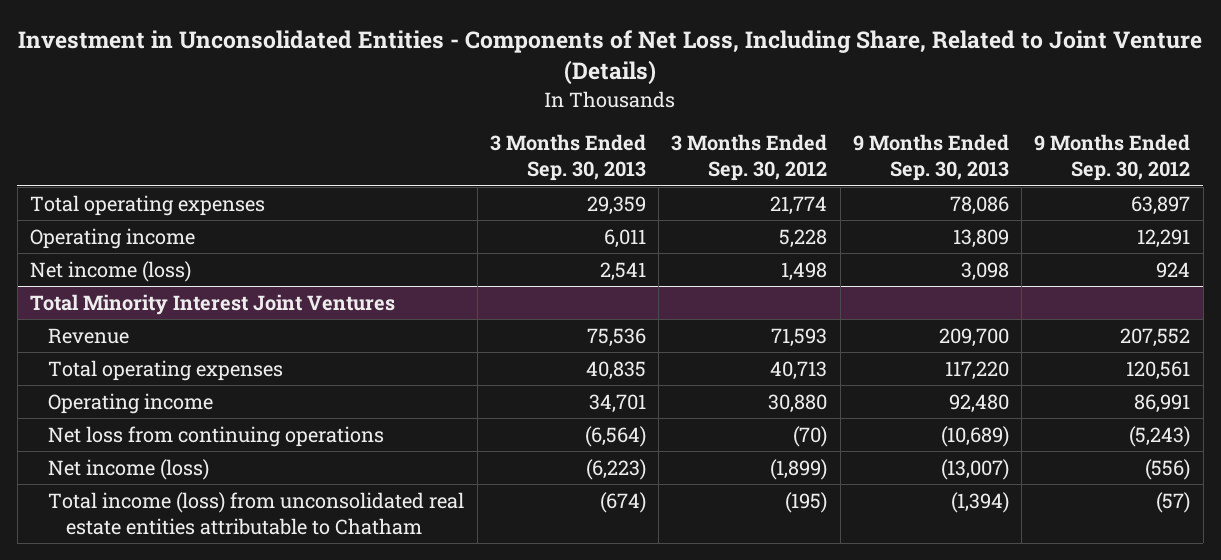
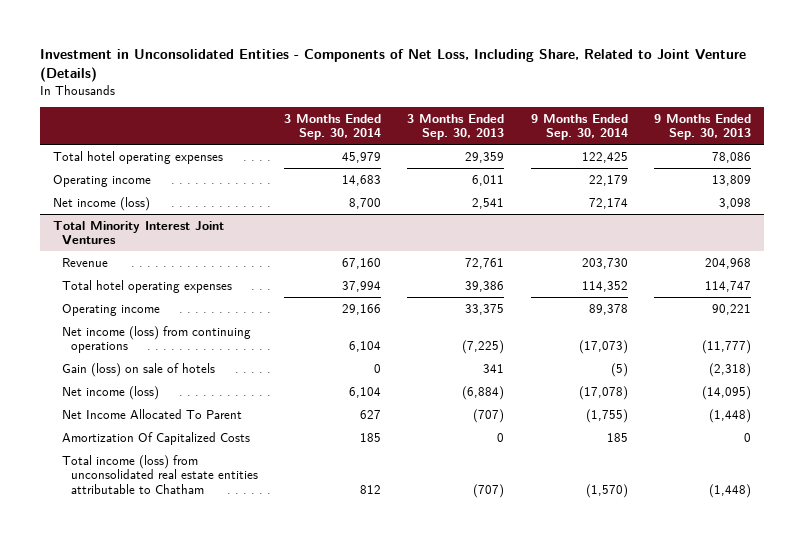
[671,134,828,182] 3 Months Ended Sep. 30, 2012 -> none
[1034,134,1191,182] 9 Months Ended Sep. 30, 2012 -> none
none -> [283,113,381,141] 3 Months Ended Sep. 30, 2014
none -> [530,113,628,141] 9 Months Ended Sep. 30, 2014
[30,194,266,216] Total operating expenses -> [52,150,223,164] Total hotel operating expenses
[586,327,646,347] 75,536 -> [465,257,505,269] 72,761
[938,327,1009,347] 209,700 -> [704,257,751,269] 204,968
[48,359,284,381] Total operating expenses -> [61,279,232,293] Total hotel operating expenses
[585,360,646,380] 40,835 -> [465,280,505,292] 39,386
[944,360,1009,380] 117,220 -> [704,280,751,292] 114,747
[588,393,646,413] 34,701 -> [465,303,505,315] 33,375
[948,393,1009,413] 92,480 -> [711,303,751,315] 90,221
[48,425,385,447] Net loss from continuing operations -> [61,325,251,354] Net income (loss) from continuing operations
[584,425,646,447] (6,564) -> [462,340,505,355] (7,225)
[940,425,1009,447] (10,689) -> [701,340,751,355] (11,777)
none -> [61,362,215,377] Gain (loss) on sale of hotels
[585,458,646,480] (6,223) -> [462,385,505,400] (6,884)
[940,458,1009,480] (13,007) -> [701,385,751,400] (14,095)
none -> [61,408,242,419] Net Income Allocated To Parent
none -> [61,431,250,445] Amortization Of Capitalized Costs
[599,491,646,513] (674) -> [473,483,505,498] (707)
[950,491,1009,513] (1,394) -> [708,483,751,498] (1,448)

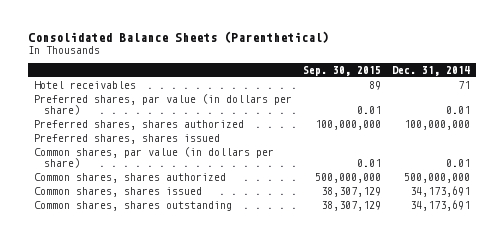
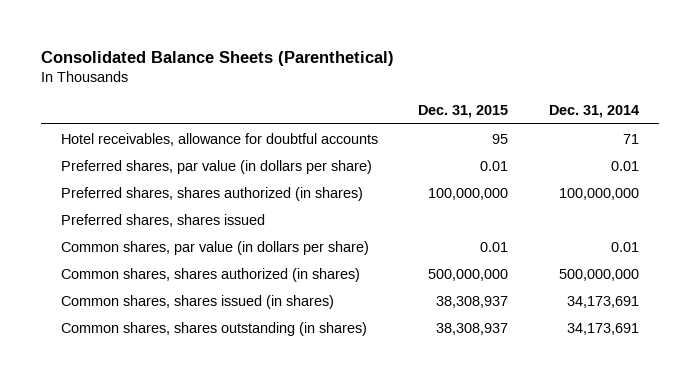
[303,65,382,76] Sep. 30, 2015 -> none
none -> [418,105,509,119] Dec. 31, 2015
[33,80,136,89] Hotel receivables -> [60,132,378,146] Hotel receivables, allowance for doubtful accounts
[33,119,244,130] Preferred shares, shares authorized -> [60,186,363,201] Preferred shares, shares authorized (in shares)
[33,172,226,183] Common shares, shares authorized -> [60,267,360,282] Common shares, shares authorized (in shares)
[33,186,202,197] Common shares, shares issued -> [60,294,334,309] Common shares, shares issued (in shares)
[33,200,232,211] Common shares, shares outstanding -> [60,321,367,336] Common shares, shares outstanding (in shares)

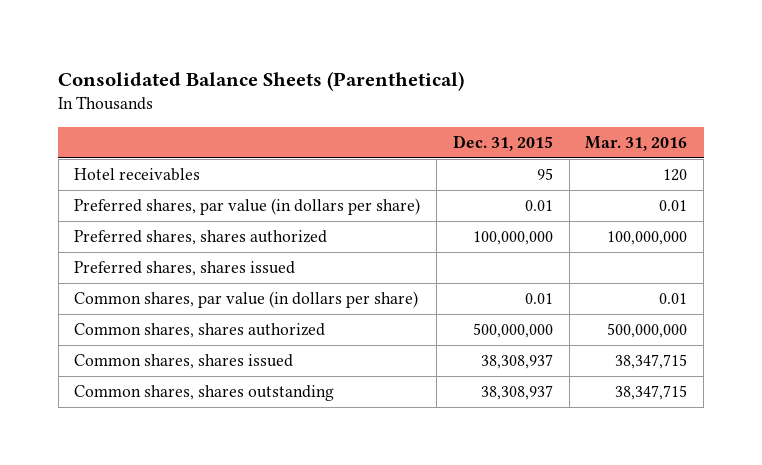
[548,105,639,119] Dec. 31, 2014 -> none
none -> [585,136,688,152] Mar. 31, 2016
[60,132,378,146] Hotel receivables, allowance for doubtful accounts -> [74,168,201,182] Hotel receivables
[60,186,363,201] Preferred shares, shares authorized (in shares) -> [74,230,328,246] Preferred shares, shares authorized
[60,267,360,282] Common shares, shares authorized (in shares) -> [74,323,326,339] Common shares, shares authorized
[60,294,334,309] Common shares, shares issued (in shares) -> [74,354,294,370] Common shares, shares issued
[60,321,367,336] Common shares, shares outstanding (in shares) -> [74,385,335,402] Common shares, shares outstanding

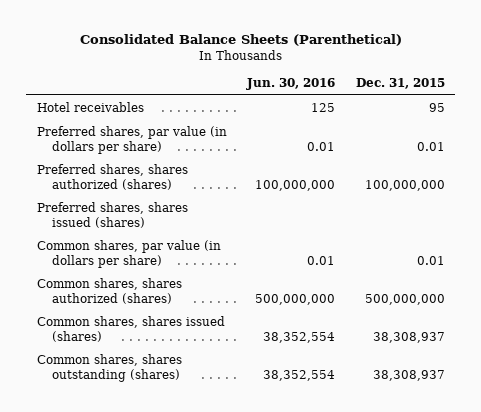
[585,136,688,152] Mar. 31, 2016 -> none
none -> [246,78,336,91] Jun. 30, 2016
[74,230,328,246] Preferred shares, shares authorized -> [36,164,188,190] Preferred shares, shares authorized (shares)
[74,261,296,277] Preferred shares, shares issued -> [36,202,188,228] Preferred shares, shares issued (shares)
[74,323,326,339] Common shares, shares authorized -> [36,278,182,304] Common shares, shares authorized (shares)
[74,354,294,370] Common shares, shares issued -> [36,316,225,342] Common shares, shares issued (shares)
[74,385,335,402] Common shares, shares outstanding -> [36,354,182,382] Common shares, shares outstanding (shares)

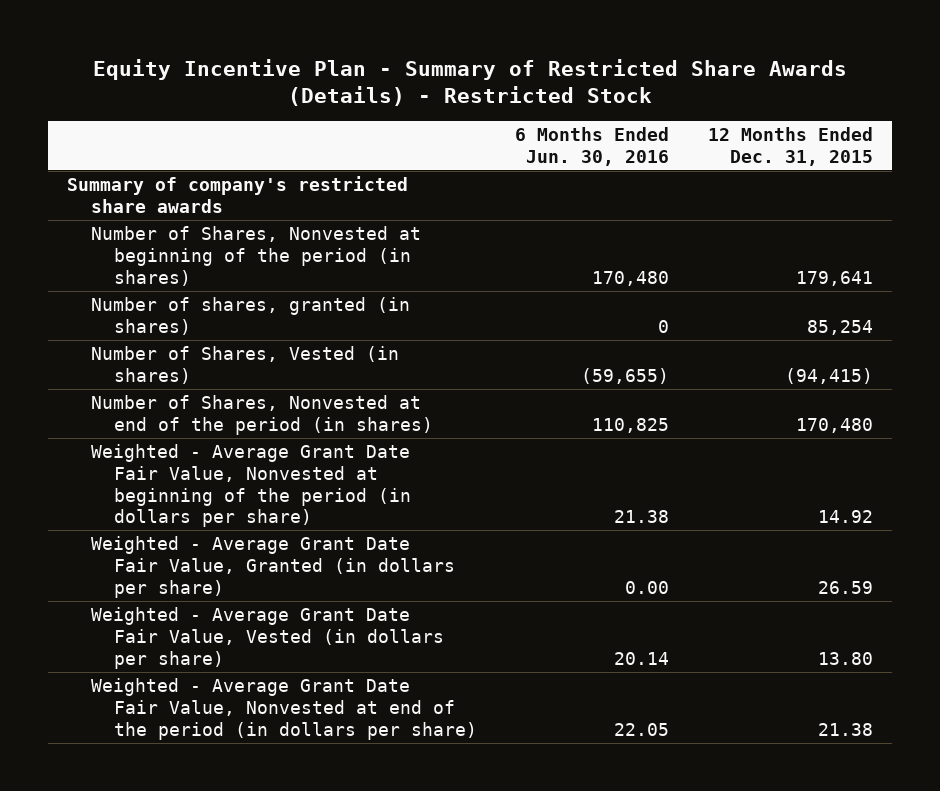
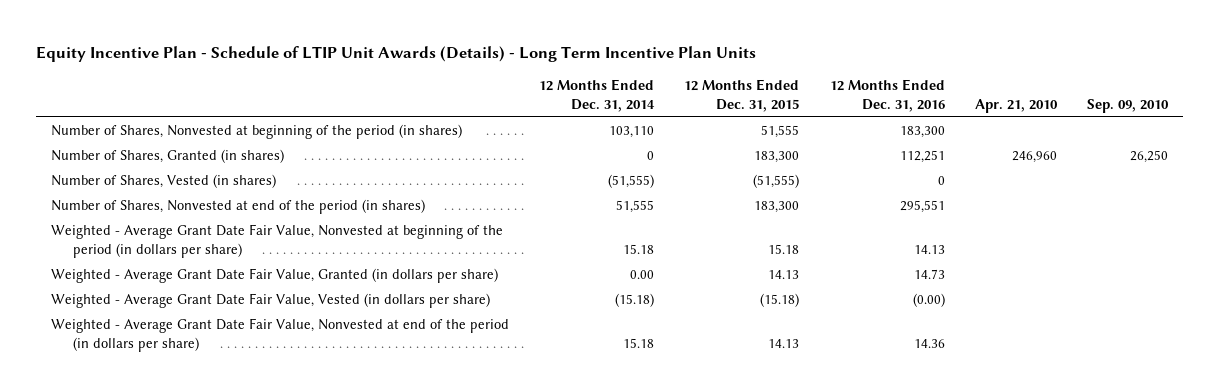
[92,58,847,107] Equity Incentive Plan - Summary of Restricted Share Awards (Details) - Restricted Stock -> [35,46,756,63] Equity Incentive Plan - Schedule of LTIP Unit Awards (Details) - Long Term Incentive Plan Units
[515,126,670,166] 6 Months Ended Jun. 30, 2016 -> none
none -> [539,79,656,112] 12 Months Ended Dec. 31, 2014
none -> [829,79,945,112] 12 Months Ended Dec. 31, 2016
none -> [974,98,1058,113] Apr. 21, 2010
none -> [1087,98,1170,113] Sep. 09, 2010
[67,175,409,213] Summary of company's restricted share awards -> none
[795,270,873,286] 179,641 -> [761,125,800,139] 51,555
[90,296,410,335] Number of shares, granted (in shares) -> [51,149,285,164] Number of Shares, Granted (in shares)
[806,319,873,335] 85,254 -> [754,151,800,164] 183,300
[784,367,873,384] (94,415) -> [753,174,800,189] (51,555)
[795,417,873,433] 170,480 -> [754,201,800,214] 183,300
[817,510,873,524] 14.92 -> [768,243,800,254] 15.18
[817,580,873,594] 26.59 -> [768,270,800,280] 14.13
[817,651,873,665] 13.80 -> [760,293,800,308] (15.18)
[817,722,873,736] 21.38 -> [768,338,800,348] 14.13

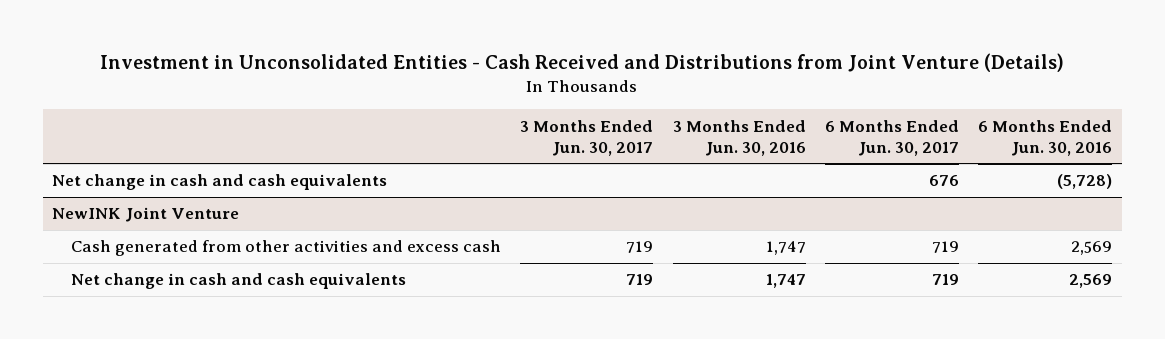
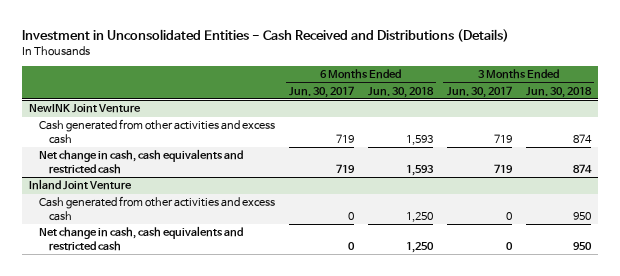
[100,53,1065,73] Investment in Unconsolidated Entities - Cash Received and Distributions from Joint Venture (Details) -> [22,28,510,42] Investment in Unconsolidated Entities - Cash Received and Distributions (Details)
[672,119,806,156] 3 Months Ended Jun. 30, 2016 -> none
[978,119,1113,156] 6 Months Ended Jun. 30, 2016 -> none
none -> [367,86,434,98] Jun. 30, 2018
none -> [525,86,592,98] Jun. 30, 2018
[52,174,388,191] Net change in cash and cash equivalents -> none
[70,273,406,290] Net change in cash and cash equivalents -> [39,149,244,174] Net change in cash, cash equivalents and restricted cash
none -> [29,179,133,191] Inland Joint Venture
none -> [39,196,276,221] Cash generated from other activities and excess cash
none -> [39,226,244,251] Net change in cash, cash equivalents and restricted cash

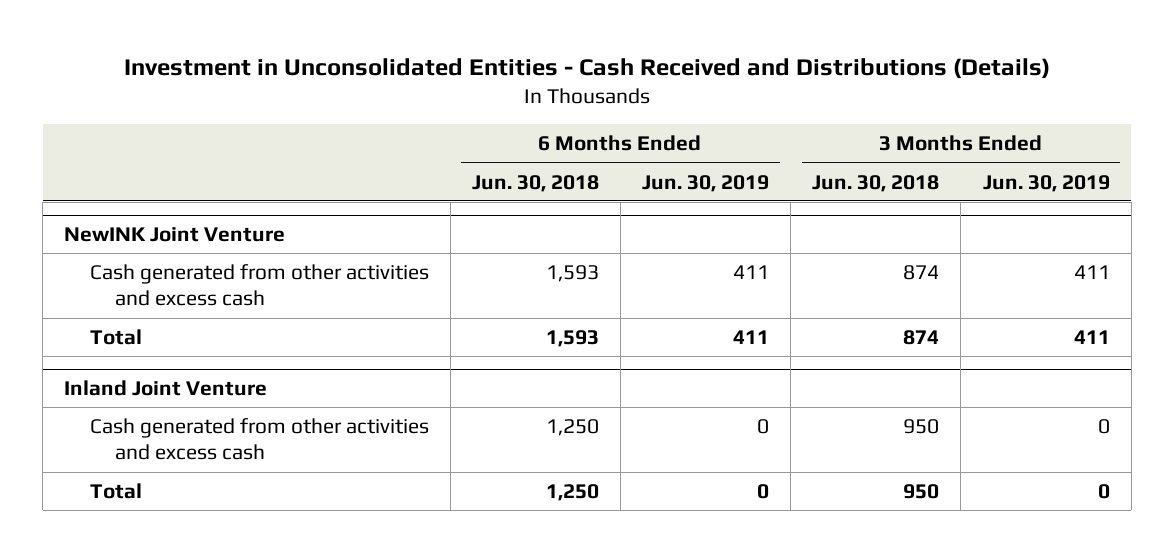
[289,85,355,98] Jun. 30, 2017 -> none
[446,85,512,98] Jun. 30, 2017 -> none
none -> [642,174,770,192] Jun. 30, 2019
none -> [982,174,1110,192] Jun. 30, 2019
[39,149,244,174] Net change in cash, cash equivalents and restricted cash -> [89,328,142,345] Total
[39,226,244,251] Net change in cash, cash equivalents and restricted cash -> [89,482,142,499] Total

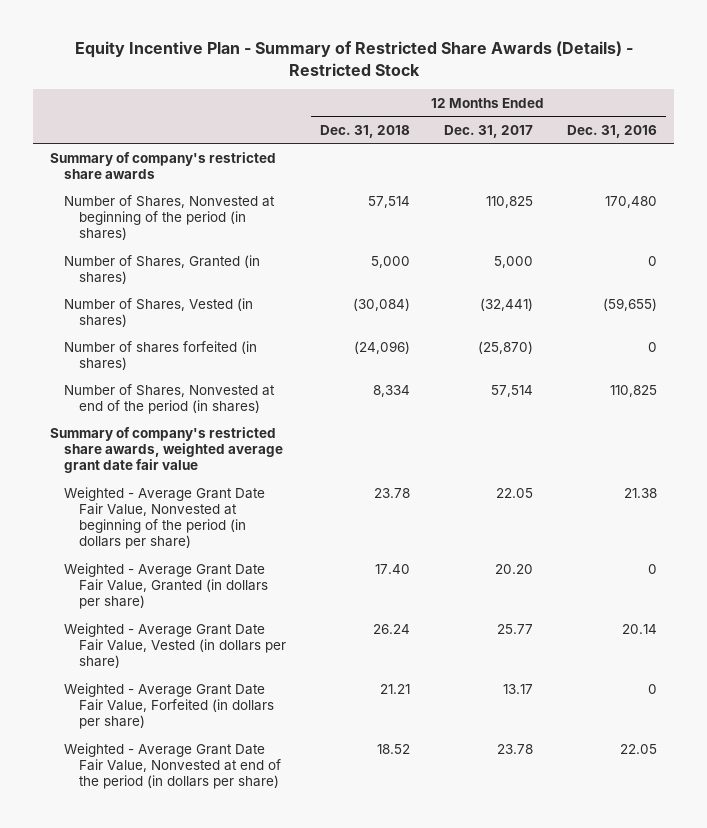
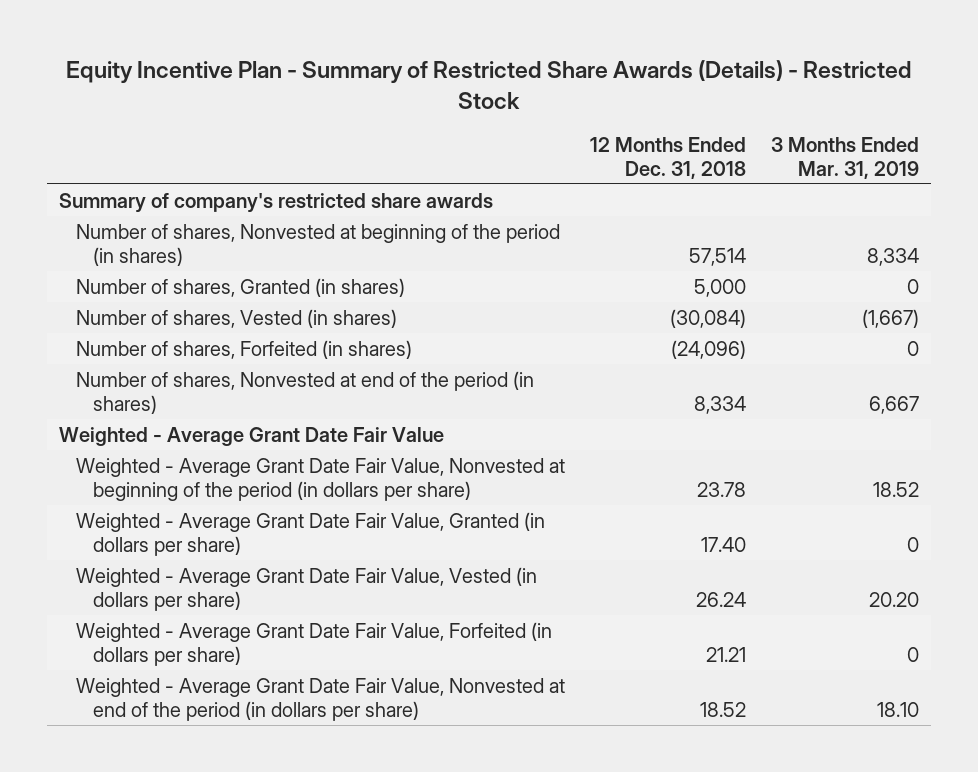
[443,124,533,138] Dec. 31, 2017 -> none
[567,124,658,138] Dec. 31, 2016 -> none
none -> [770,136,919,179] 3 Months Ended Mar. 31, 2019
[64,194,276,241] Number of Shares, Nonvested at beginning of the period (in shares) -> [76,223,561,266] Number of shares, Nonvested at beginning of the period (in shares)
[64,254,261,284] Number of Shares, Granted (in shares) -> [76,277,406,297] Number of shares, Granted (in shares)
[64,297,254,327] Number of Shares, Vested (in shares) -> [76,308,398,328] Number of shares, Vested (in shares)
[64,340,258,370] Number of shares forfeited (in shares) -> [76,339,413,359] Number of shares, Forfeited (in shares)
[64,383,276,414] Number of Shares, Nonvested at end of the period (in shares) -> [76,370,535,414] Number of shares, Nonvested at end of the period (in shares)
[50,426,284,474] Summary of company's restricted share awards, weighted average grant date fair value -> [59,426,445,446] Weighted - Average Grant Date Fair Value

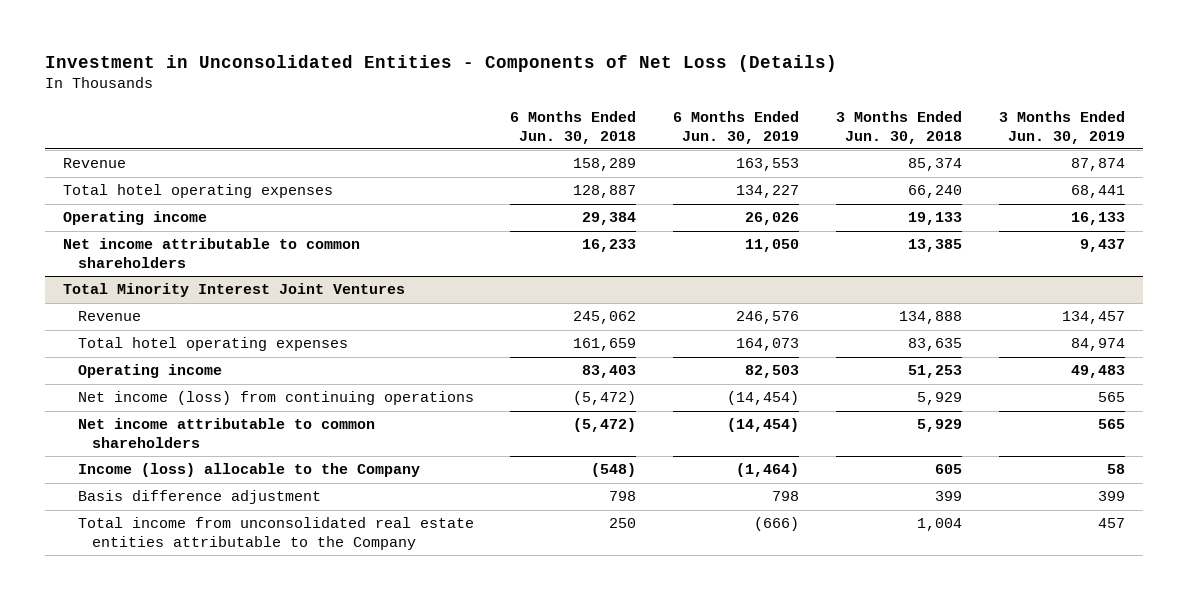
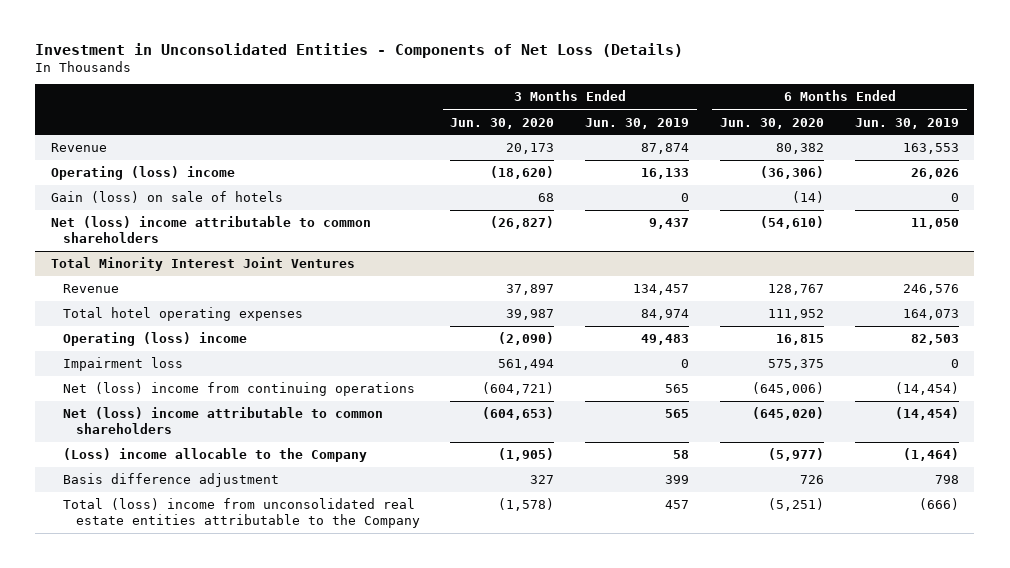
[510,110,637,144] 6 Months Ended Jun. 30, 2018 -> none
[835,110,962,144] 3 Months Ended Jun. 30, 2018 -> none
none -> [450,117,555,129] Jun. 30, 2020
none -> [720,117,825,129] Jun. 30, 2020
[62,184,333,199] Total hotel operating expenses -> none
[62,211,207,226] Operating income -> [50,166,235,181] Operating (loss) income
none -> [50,191,283,204] Gain (loss) on sale of hotels
[62,238,360,269] Net income attributable to common shareholders -> [50,216,371,243] Net (loss) income attributable to common shareholders
[77,364,222,379] Operating income -> [63,332,248,347] Operating (loss) income
none -> [63,357,184,372] Impairment loss
[77,391,474,406] Net income (loss) from continuing operations -> [63,382,416,397] Net (loss) income from continuing operations
[77,418,375,449] Net income attributable to common shareholders -> [63,407,384,434] Net (loss) income attributable to common shareholders
[77,463,420,478] Income (loss) allocable to the Company -> [63,448,368,463] (Loss) income allocable to the Company
[77,517,474,551] Total income from unconsolidated real estate entities attributable to the Company -> [63,498,420,528] Total (loss) income from unconsolidated real estate entities attributable to the Company

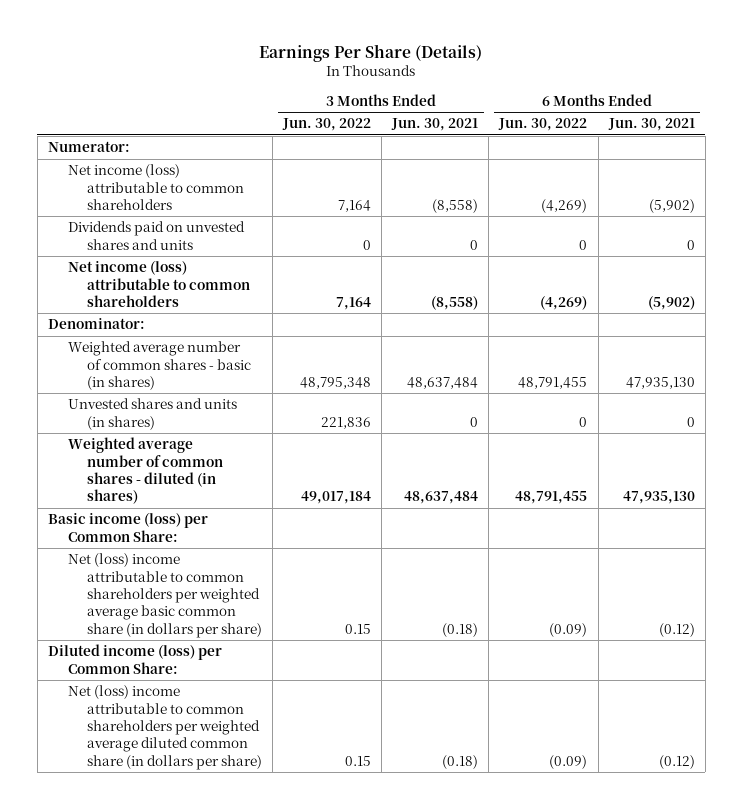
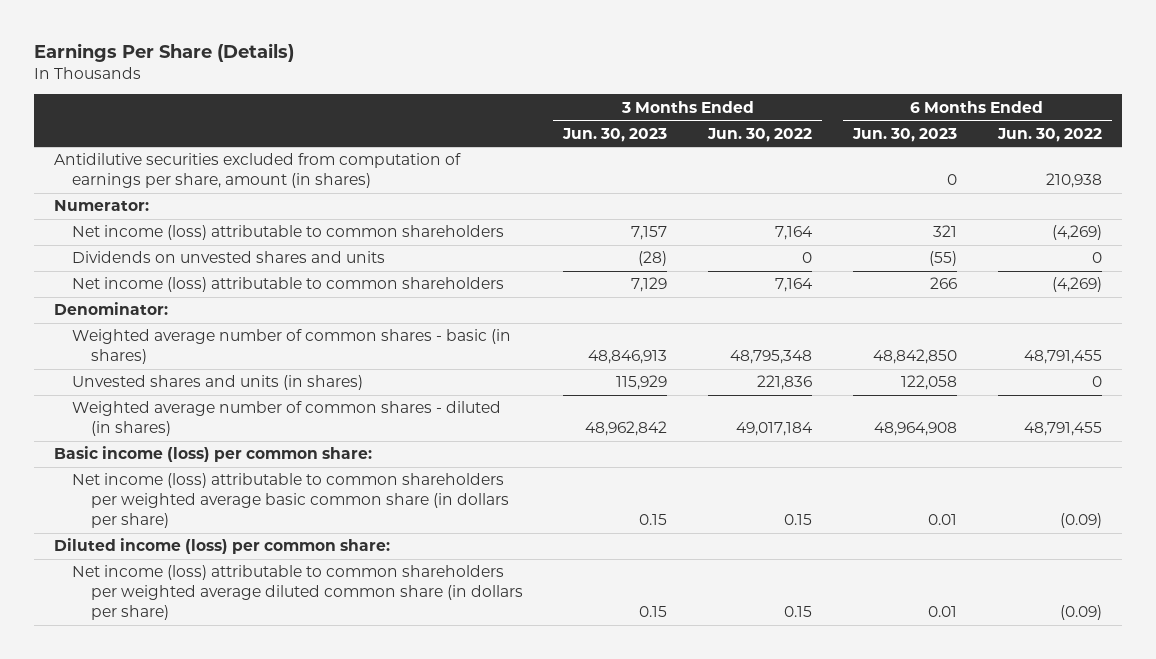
[391,118,479,132] Jun. 30, 2021 -> none
[607,118,695,132] Jun. 30, 2021 -> none
none -> [562,127,668,142] Jun. 30, 2023
none -> [851,127,957,142] Jun. 30, 2023
none -> [54,153,462,189] Antidilutive securities excluded from computation of earnings per share, amount (in shares)
[67,221,245,250] Dividends paid on unvested shares and units -> [72,251,386,264] Dividends on unvested shares and units
[47,513,208,542] Basic income (loss) per Common Share: -> [54,446,373,463] Basic income (loss) per common share:
[67,553,263,638] Net (loss) income attributable to common shareholders per weighted average basic common share (in dollars per share) -> [72,473,509,529] Net income (loss) attributable to common shareholders per weighted average basic common share (in dollars per share)
[47,644,222,674] Diluted income (loss) per Common Share: -> [54,538,391,555] Diluted income (loss) per common share:
[67,685,263,770] Net (loss) income attributable to common shareholders per weighted average diluted common share (in dollars per share) -> [72,565,523,621] Net income (loss) attributable to common shareholders per weighted average diluted common share (in dollars per share)

